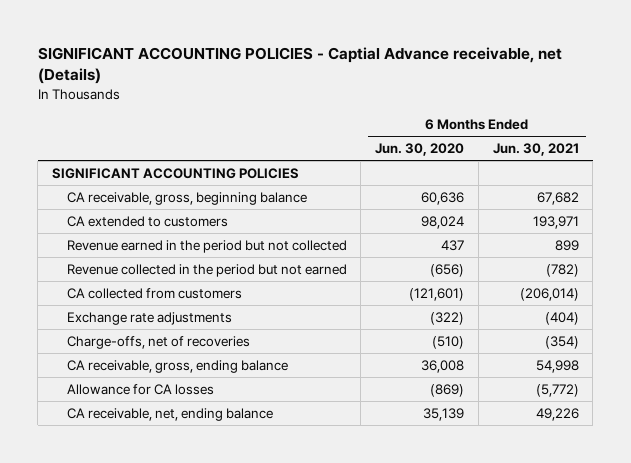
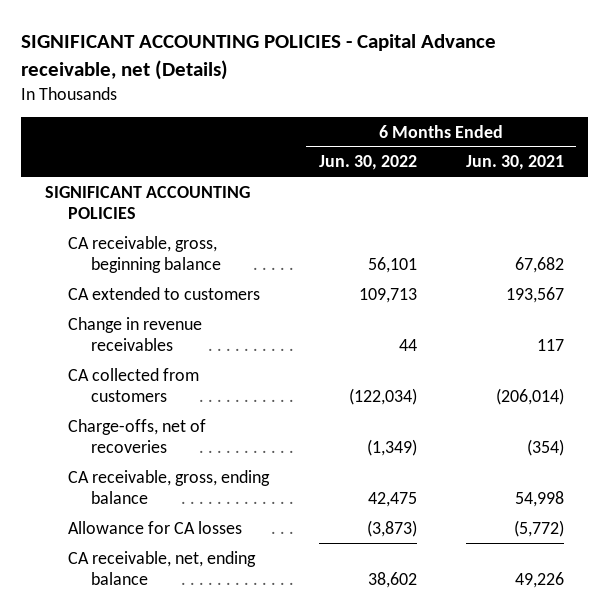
[37,47,562,85] SIGNIFICANT ACCOUNTING POLICIES - Captial Advance receivable, net (Details) -> [20,34,496,80] SIGNIFICANT ACCOUNTING POLICIES - Capital Advance receivable, net (Details)
[375,142,465,156] Jun. 30, 2020 -> none
none -> [318,155,417,171] Jun. 30, 2022
[66,239,347,253] Revenue earned in the period but not collected -> none
[66,263,347,277] Revenue collected in the period but not earned -> none
[532,215,579,229] 193,971 -> [505,286,564,303] 193,567
none -> [68,316,203,351] Change in revenue receivables
[66,311,232,325] Exchange rate adjustments -> none

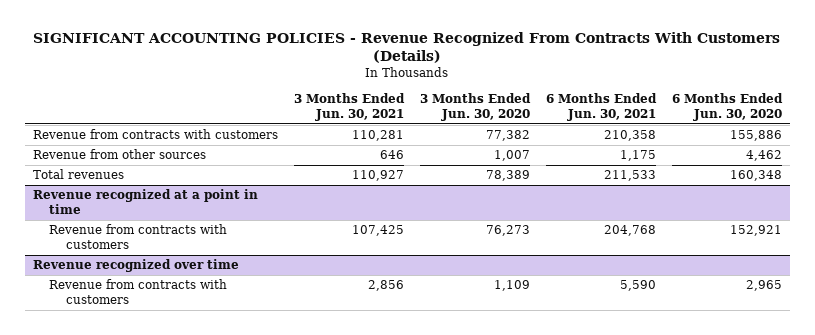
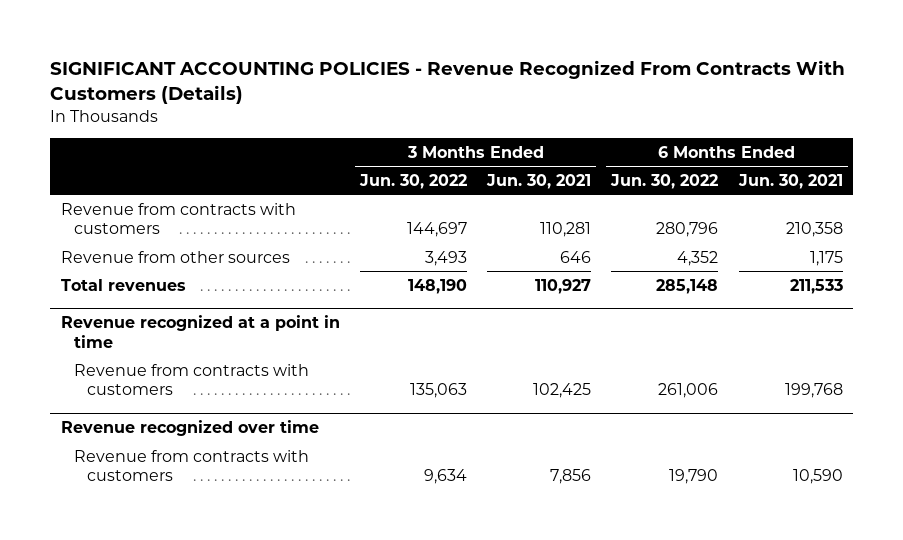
[419,92,531,121] 3 Months Ended Jun. 30, 2020 -> none
[672,92,784,121] 6 Months Ended Jun. 30, 2020 -> none
none -> [358,173,467,189] Jun. 30, 2022
none -> [610,173,719,189] Jun. 30, 2022
[351,225,404,237] 107,425 -> [533,383,592,399] 102,425
[604,225,657,237] 204,768 -> [784,383,843,399] 199,768
[367,280,404,292] 2,856 -> [550,469,592,485] 7,856
[620,280,657,292] 5,590 -> [792,469,843,485] 10,590

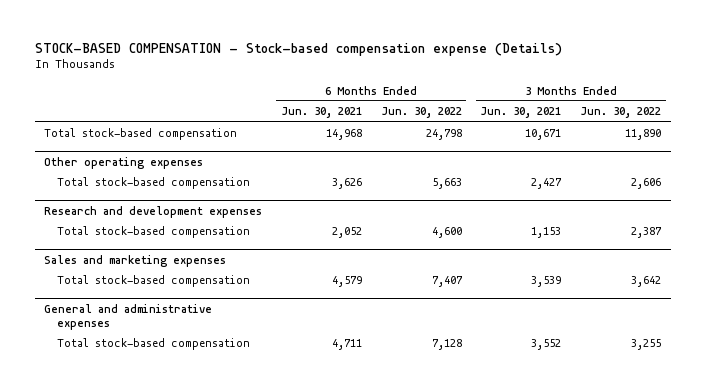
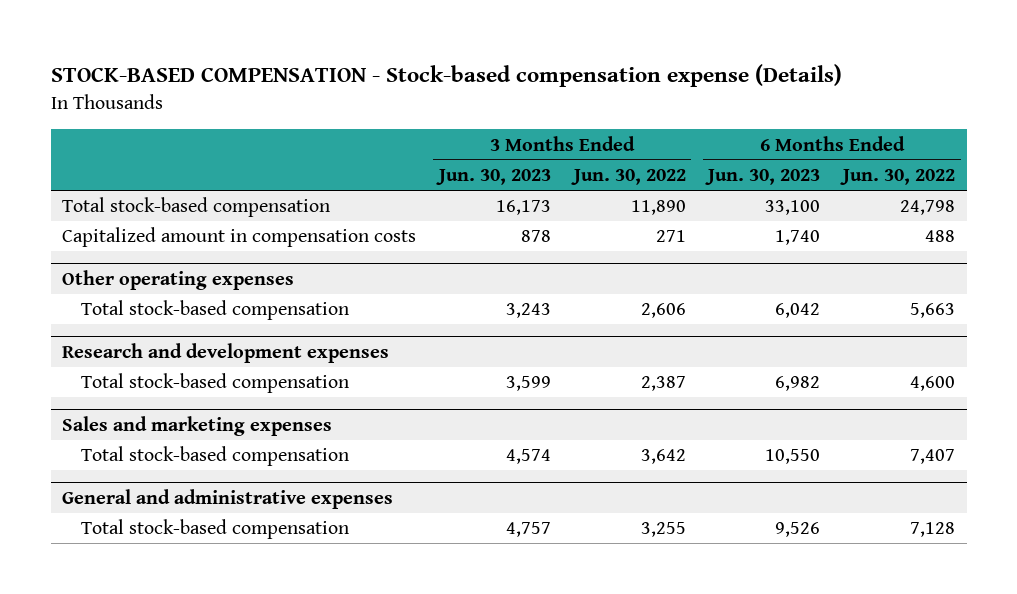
[280,107,362,119] Jun. 30, 2021 -> none
[480,107,562,119] Jun. 30, 2021 -> none
none -> [435,169,551,186] Jun. 30, 2023
none -> [705,169,821,186] Jun. 30, 2023
none -> [62,227,417,248] Capitalized amount in compensation costs

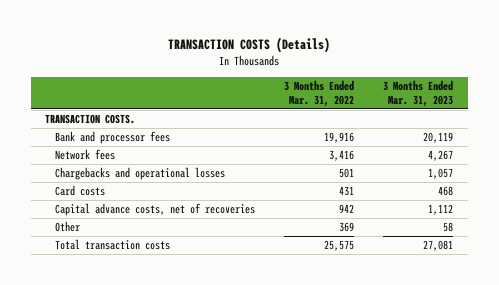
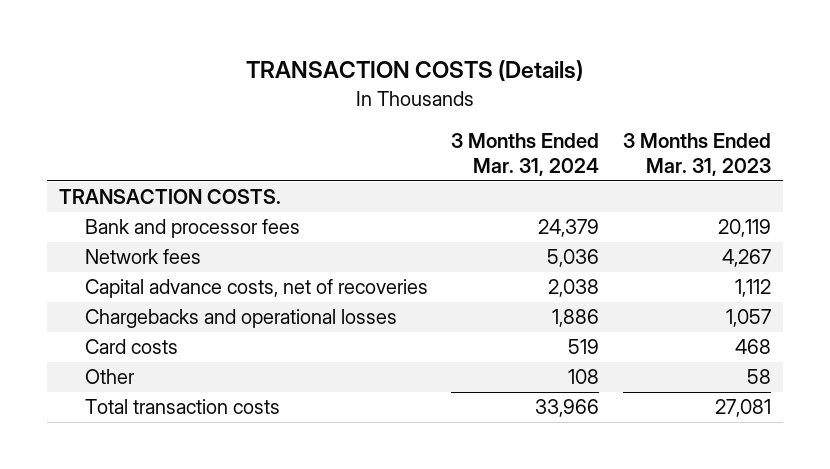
[284,79,355,107] 3 Months Ended Mar. 31, 2022 -> none
none -> [451,133,600,177] 3 Months Ended Mar. 31, 2024
[55,203,256,217] Capital advance costs, net of recoveries -> [84,279,428,299] Capital advance costs, net of recoveries

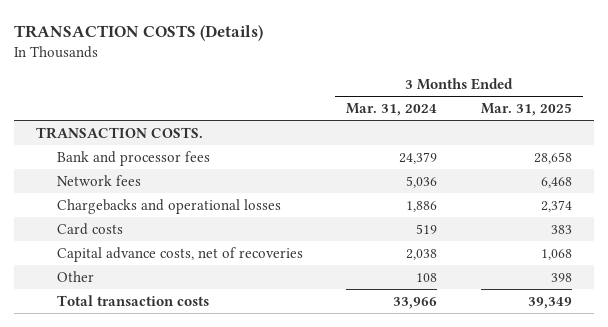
[622,133,771,177] 3 Months Ended Mar. 31, 2023 -> none
none -> [480,102,572,116] Mar. 31, 2025
[84,279,428,299] Capital advance costs, net of recoveries -> [56,246,303,262] Capital advance costs, net of recoveries

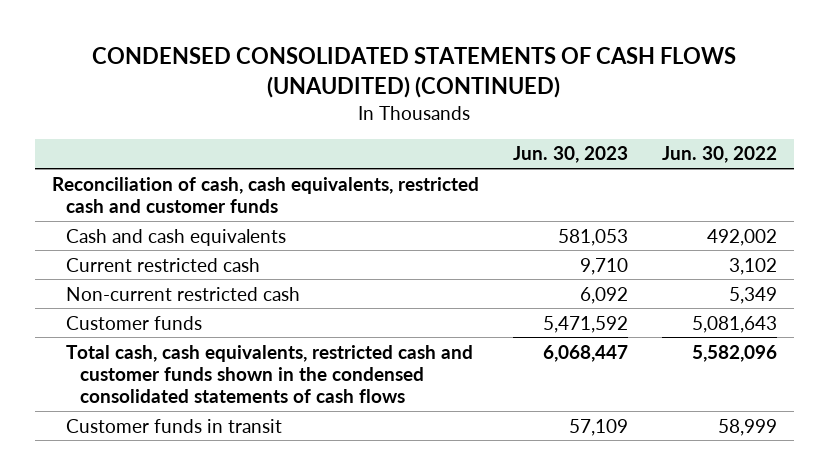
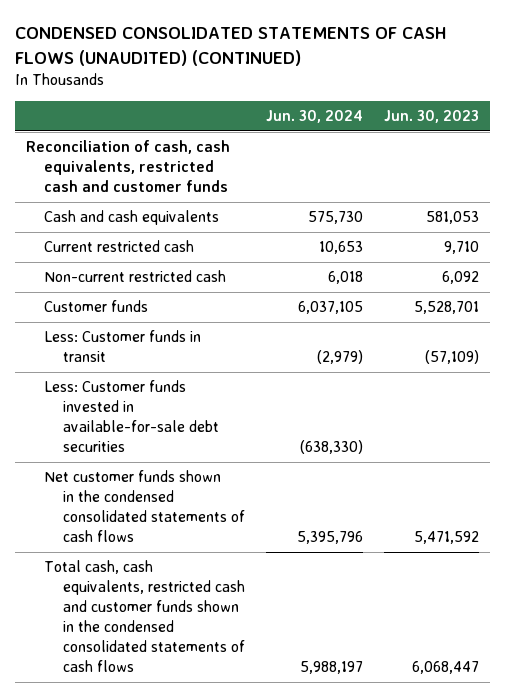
[662,146,778,164] Jun. 30, 2022 -> none
none -> [265,110,363,124] Jun. 30, 2024
[542,315,628,333] 5,471,592 -> [414,301,480,315] 5,528,701
none -> [44,330,202,363] Less: Customer funds in transit
none -> [44,380,219,453] Less: Customer funds invested in available-for-sale debt securities
none -> [44,470,245,543] Net customer funds shown in the condensed consolidated statements of cash flows
[65,418,282,433] Customer funds in transit -> none

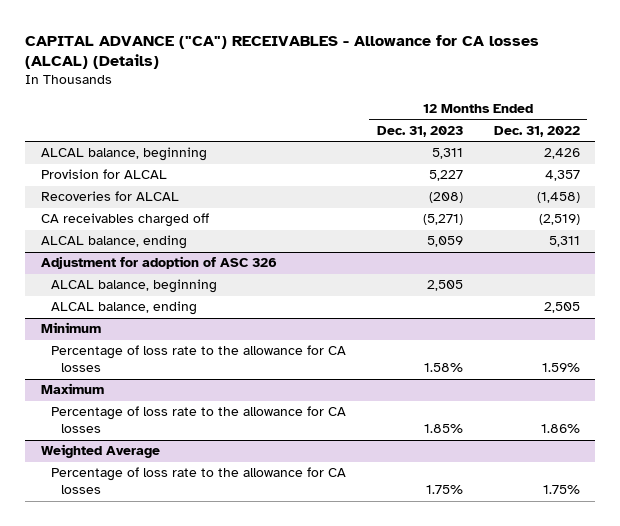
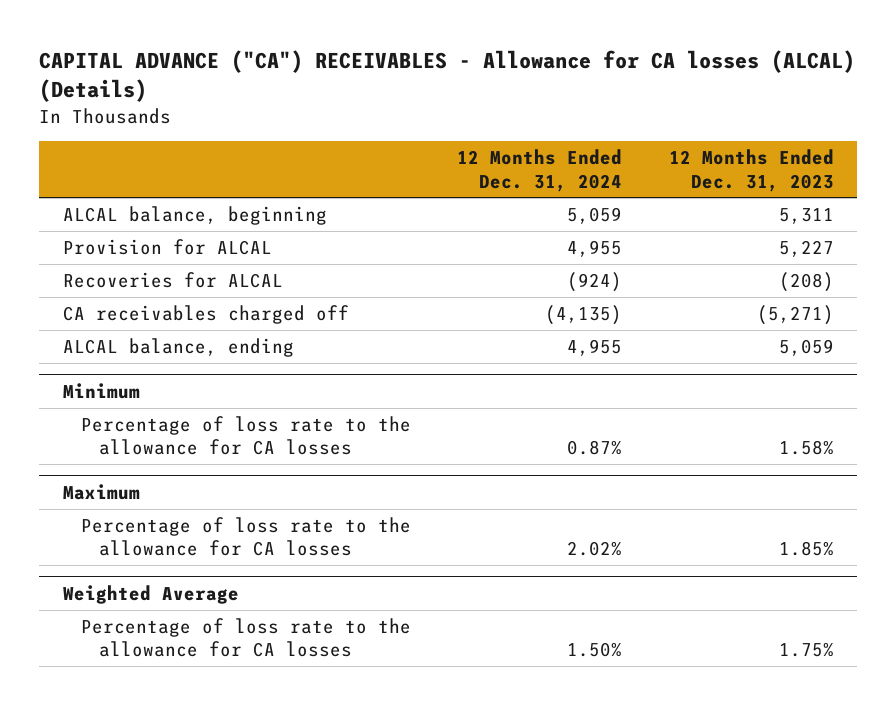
[493,125,580,137] Dec. 31, 2022 -> none
none -> [457,149,623,192] 12 Months Ended Dec. 31, 2024
[40,256,277,270] Adjustment for adoption of ASC 326 -> none
[50,279,217,294] ALCAL balance, beginning -> none
[50,301,197,316] ALCAL balance, ending -> none

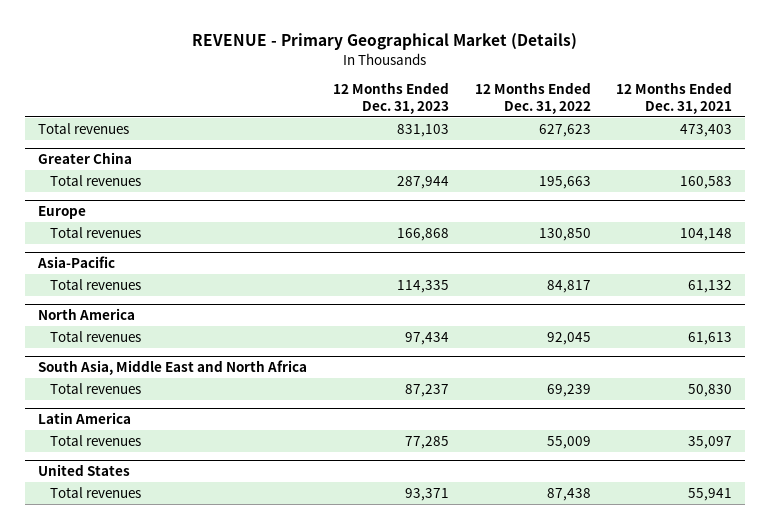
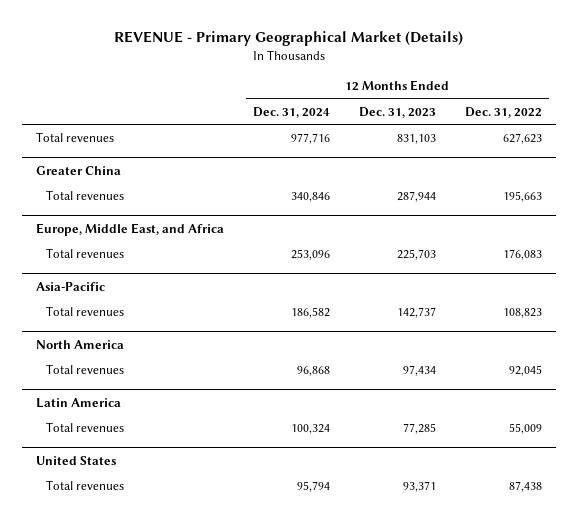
[616,82,733,114] 12 Months Ended Dec. 31, 2021 -> none
none -> [252,106,330,118] Dec. 31, 2024
[38,206,87,220] Europe -> none
none -> [36,222,225,236] Europe, Middle East, and Africa
[396,227,449,241] 166,868 -> [396,248,436,260] 225,703
[538,227,591,241] 130,850 -> [502,248,542,260] 176,083
[396,279,449,293] 114,335 -> [396,306,436,318] 142,737
[546,279,591,293] 84,817 -> [502,307,542,318] 108,823
[38,360,308,376] South Asia, Middle East and North Africa -> none
[49,382,141,394] Total revenues -> none

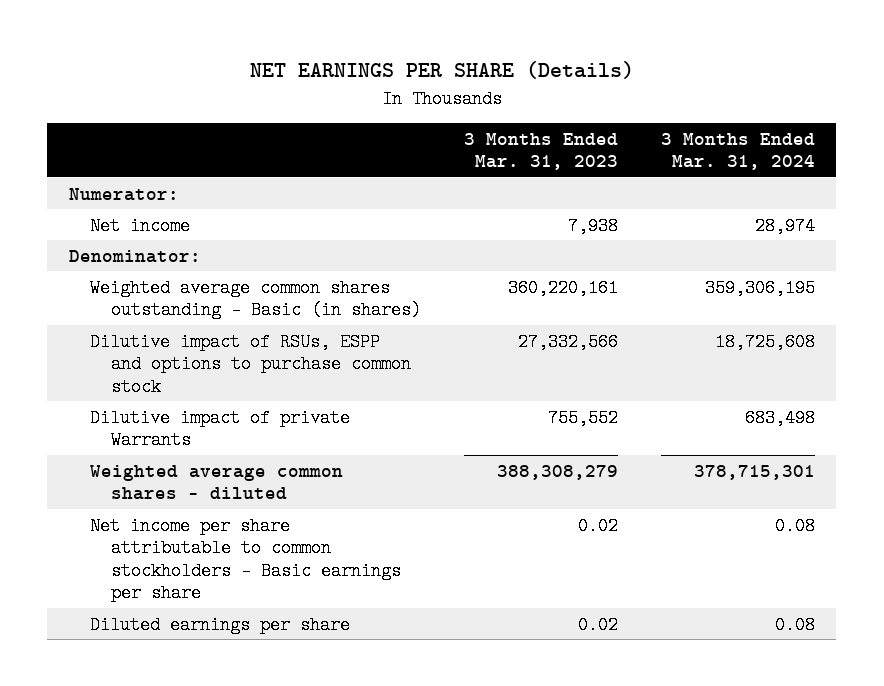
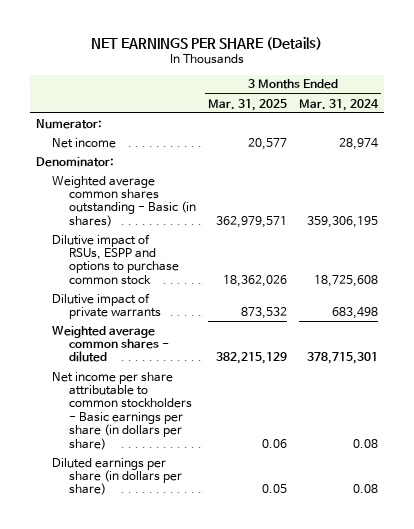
[463,132,618,171] 3 Months Ended Mar. 31, 2023 -> none
none -> [208,98,288,111] Mar. 31, 2025
[89,408,350,450] Dilutive impact of private Warrants -> [52,292,162,320] Dilutive impact of private warrants
[89,516,401,603] Net income per share attributable to common stockholders - Basic earnings per share -> [52,371,193,450] Net income per share attributable to common stockholders - Basic earnings per share (in dollars per share)
[89,615,350,634] Diluted earnings per share -> [52,457,183,496] Diluted earnings per share (in dollars per share)

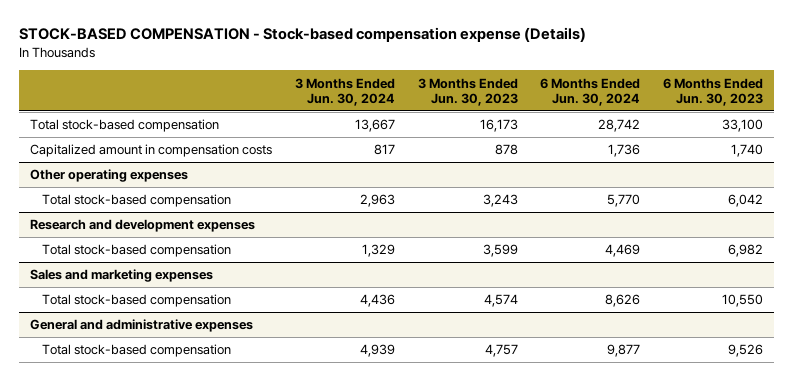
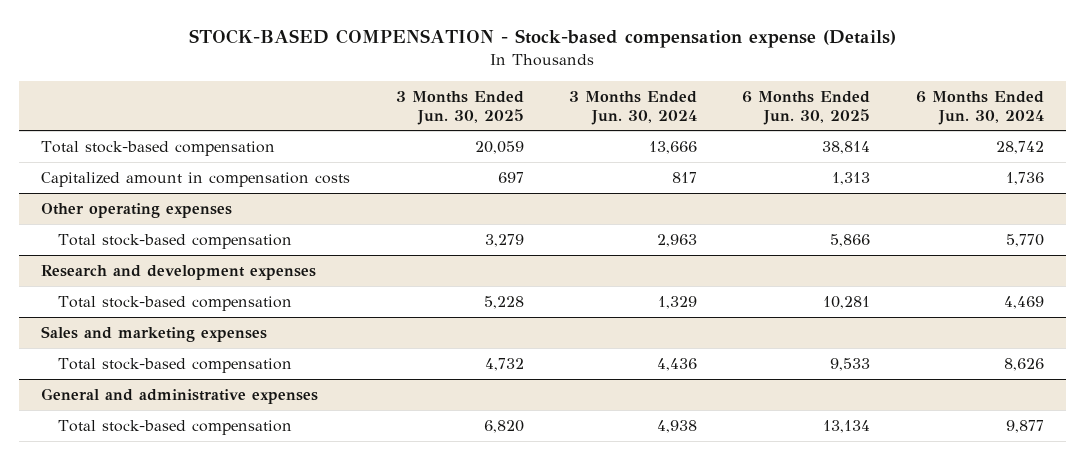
[417,77,518,106] 3 Months Ended Jun. 30, 2023 -> none
[663,77,764,106] 6 Months Ended Jun. 30, 2023 -> none
none -> [395,90,524,125] 3 Months Ended Jun. 30, 2025
none -> [742,90,871,125] 6 Months Ended Jun. 30, 2025
[354,119,395,133] 13,667 -> [648,140,697,154] 13,666
[359,344,395,358] 4,939 -> [656,419,697,433] 4,938

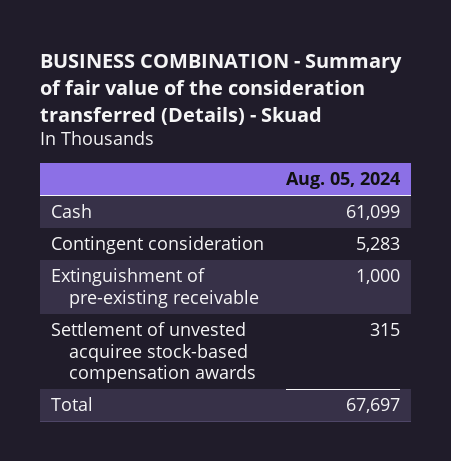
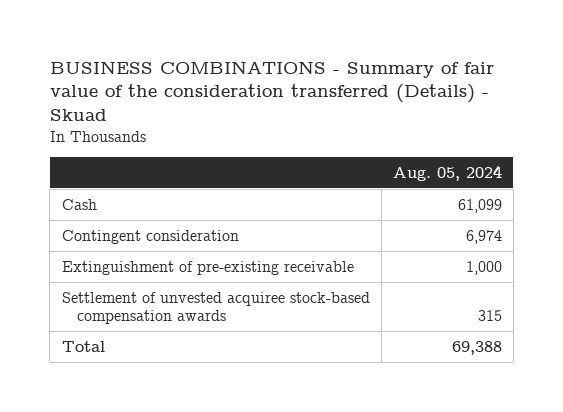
[40,53,403,125] BUSINESS COMBINATION - Summary of fair value of the consideration transferred (Details) - Skuad -> [49,60,494,122] BUSINESS COMBINATIONS - Summary of fair value of the consideration transferred (Details) - Skuad
[355,237,400,253] 5,283 -> [465,229,502,244] 6,974
[345,398,400,414] 67,697 -> [451,340,502,355] 69,388

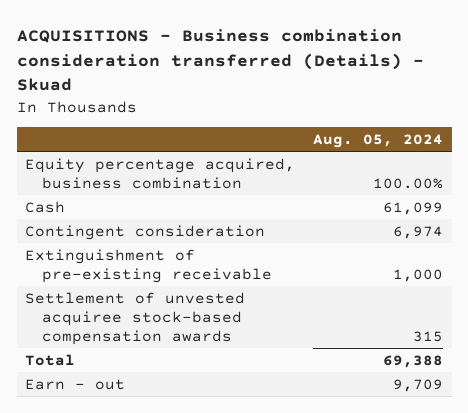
[49,60,494,122] BUSINESS COMBINATIONS - Summary of fair value of the consideration transferred (Details) - Skuad -> [16,29,424,92] ACQUISITIONS - Business combination consideration transferred (Details) - Skuad
none -> [25,157,296,189] Equity percentage acquired, business combination
none -> [25,378,126,390] Earn - out

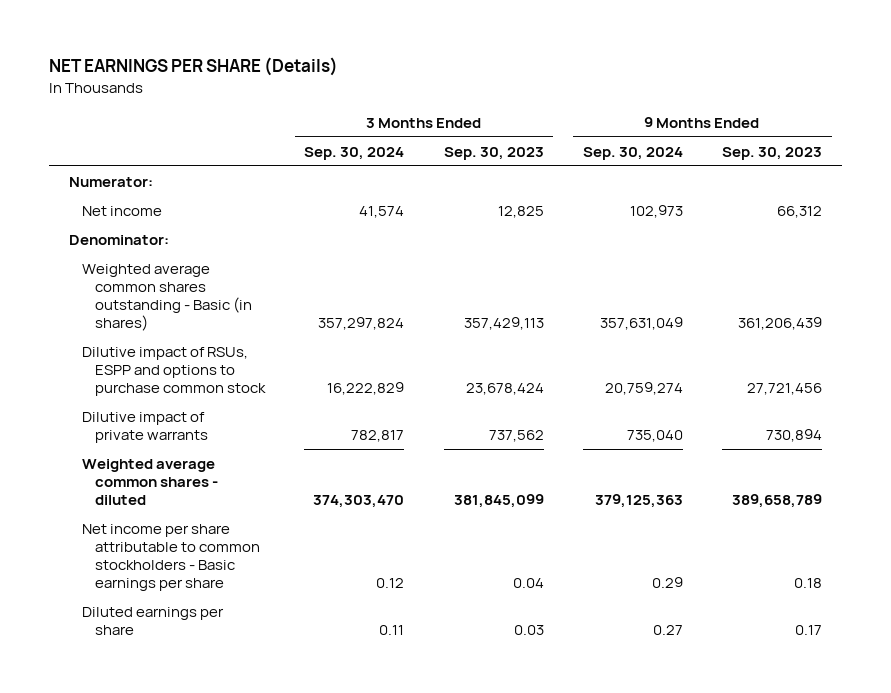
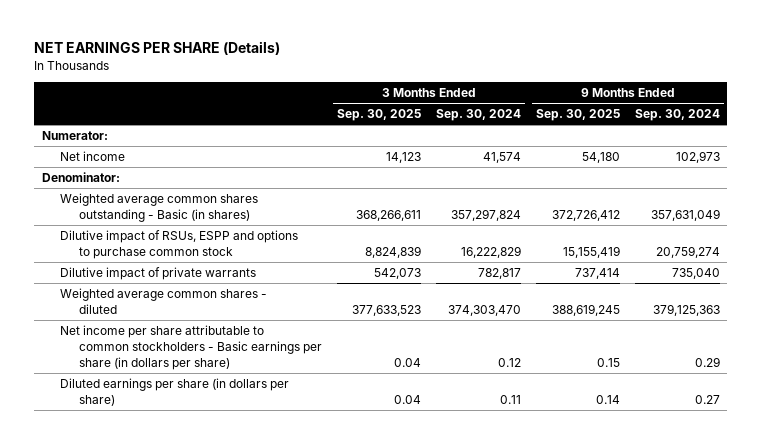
[443,146,544,160] Sep. 30, 2023 -> none
[722,146,823,160] Sep. 30, 2023 -> none
none -> [337,109,422,122] Sep. 30, 2025
none -> [535,109,620,122] Sep. 30, 2025
[82,523,261,591] Net income per share attributable to common stockholders - Basic earnings per share -> [60,325,323,370] Net income per share attributable to common stockholders - Basic earnings per share (in dollars per share)
[82,606,225,635] Diluted earnings per share -> [60,378,290,406] Diluted earnings per share (in dollars per share)

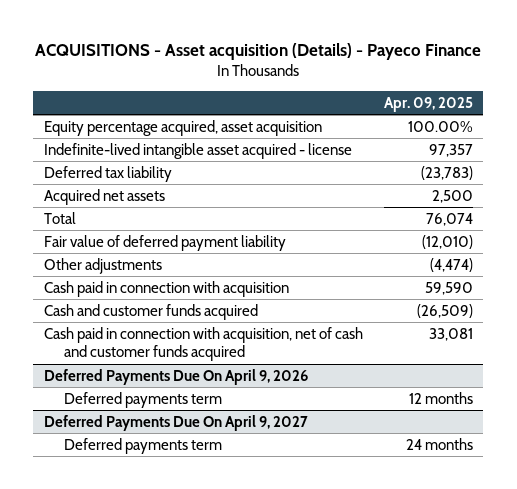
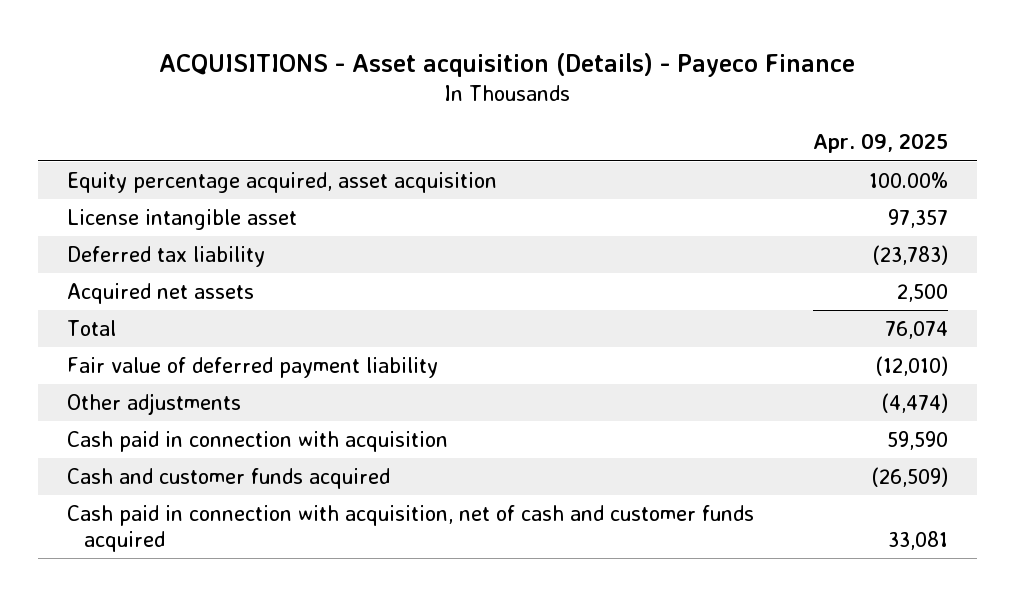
[43,142,352,159] Indefinite-lived intangible asset acquired - license -> [67,209,298,231] License intangible asset
[43,368,308,385] Deferred Payments Due On April 9, 2026 -> none
[63,391,222,408] Deferred payments term -> none
[43,414,308,431] Deferred Payments Due On April 9, 2027 -> none
[63,437,222,454] Deferred payments term -> none

